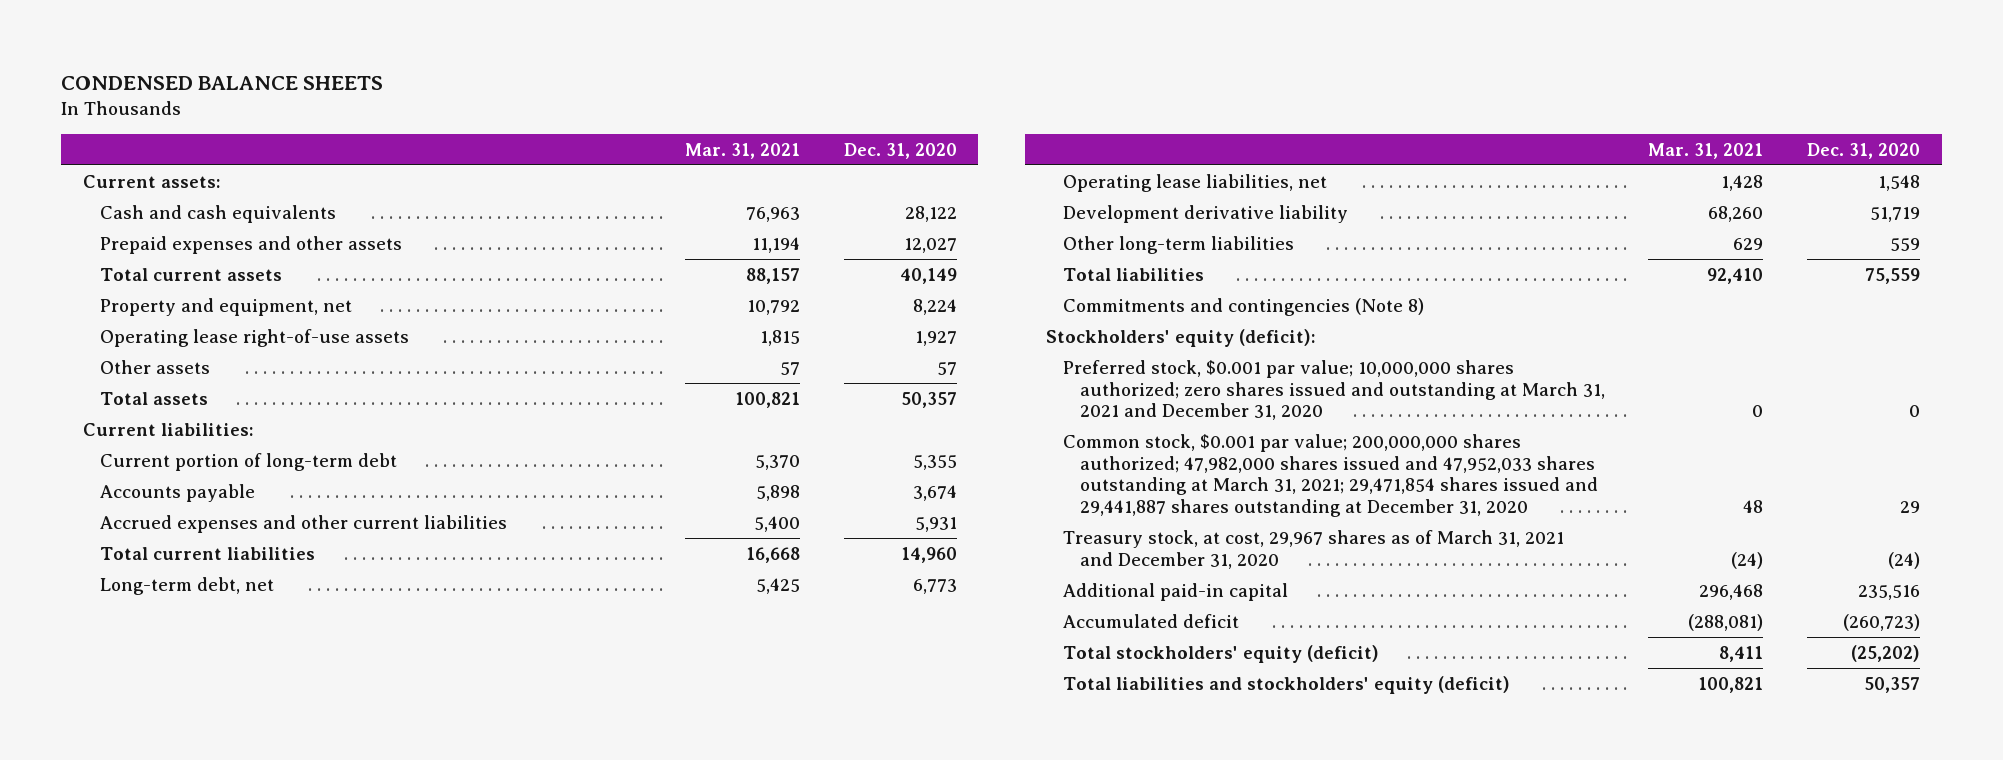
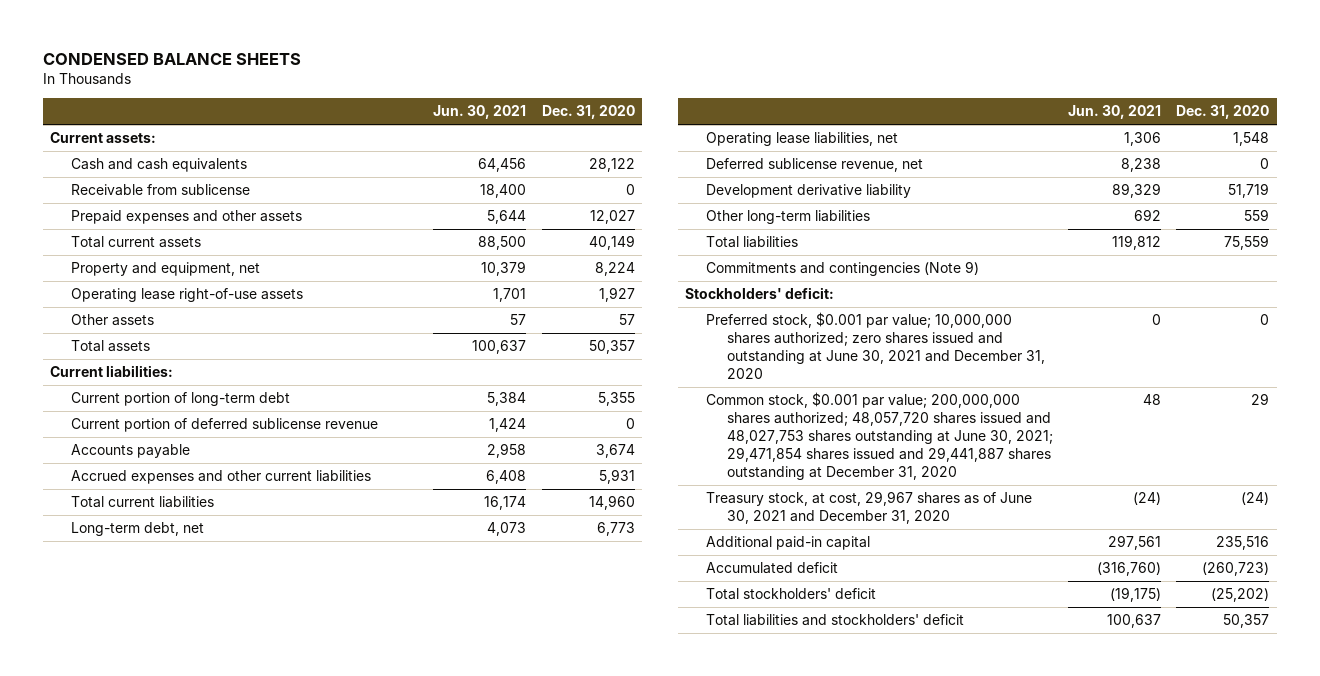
[685,142,801,159] Mar. 31, 2021 -> none
none -> [433,105,527,120] Jun. 30, 2021
none -> [71,184,251,197] Receivable from sublicense
none -> [71,418,379,433] Current portion of deferred sublicense revenue
none -> [706,158,924,173] Deferred sublicense revenue, net
[1063,297,1425,316] Commitments and contingencies (Note 8) -> [706,261,980,277] Commitments and contingencies (Note 9)
[1046,328,1317,347] Stockholders' equity (deficit): -> [685,287,835,300] Stockholders' deficit:
[1063,359,1605,421] Preferred stock, $0.001 par value; 10,000,000 shares authorized; zero shares issued and outstanding at March 31, 2021 and December 31, 2020 -> [706,312,1046,379] Preferred stock, $0.001 par value; 10,000,000 shares authorized; zero shares issued and outstanding at June 30, 2021 and December 31, 2020
[1063,433,1598,517] Common stock, $0.001 par value; 200,000,000 shares authorized; 47,982,000 shares issued and 47,952,033 shares outstanding at March 31, 2021; 29,471,854 shares issued and 29,441,887 shares outstanding at December 31, 2020 -> [706,392,1054,480] Common stock, $0.001 par value; 200,000,000 shares authorized; 48,057,720 shares issued and 48,027,753 shares outstanding at June 30, 2021; 29,471,854 shares issued and 29,441,887 shares outstanding at December 31, 2020
[1063,529,1565,569] Treasury stock, at cost, 29,967 shares as of March 31, 2021 and December 31, 2020 -> [706,491,1033,525] Treasury stock, at cost, 29,967 shares as of June 30, 2021 and December 31, 2020
[1063,644,1380,663] Total stockholders' equity (deficit) -> [706,588,877,601] Total stockholders' deficit
[1063,675,1511,694] Total liabilities and stockholders' equity (deficit) -> [706,614,965,627] Total liabilities and stockholders' deficit

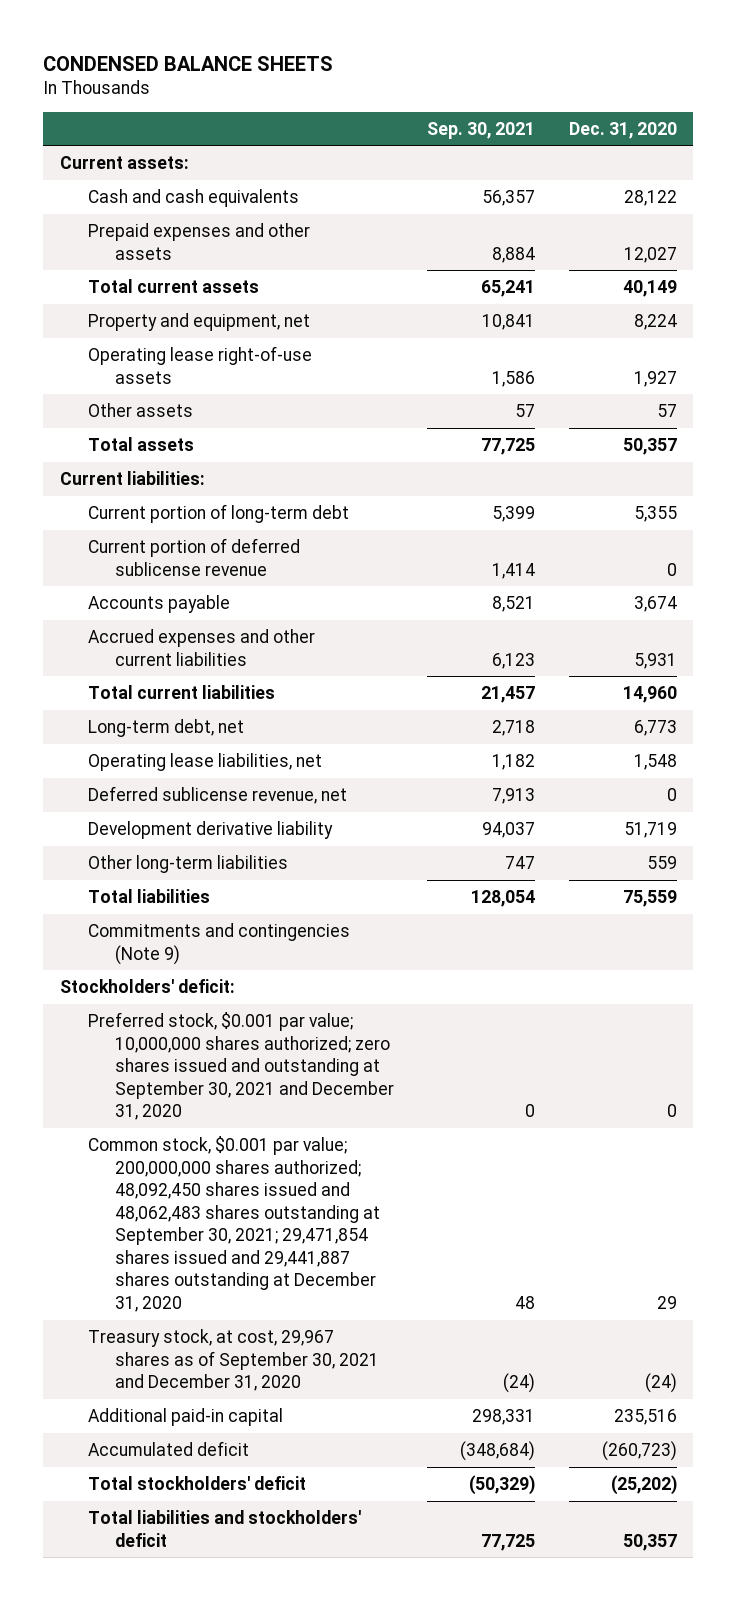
[433,105,527,120] Jun. 30, 2021 -> none
none -> [427,121,536,139] Sep. 30, 2021
[71,184,251,197] Receivable from sublicense -> none
[706,312,1046,379] Preferred stock, $0.001 par value; 10,000,000 shares authorized; zero shares issued and outstanding at June 30, 2021 and December 31, 2020 -> [87,1012,395,1121] Preferred stock, $0.001 par value; 10,000,000 shares authorized; zero shares issued and outstanding at September 30, 2021 and December 31, 2020
[706,392,1054,480] Common stock, $0.001 par value; 200,000,000 shares authorized; 48,057,720 shares issued and 48,027,753 shares outstanding at June 30, 2021; 29,471,854 shares issued and 29,441,887 shares outstanding at December 31, 2020 -> [87,1136,381,1312] Common stock, $0.001 par value; 200,000,000 shares authorized; 48,092,450 shares issued and 48,062,483 shares outstanding at September 30, 2021; 29,471,854 shares issued and 29,441,887 shares outstanding at December 31, 2020
[706,491,1033,525] Treasury stock, at cost, 29,967 shares as of June 30, 2021 and December 31, 2020 -> [87,1329,380,1392] Treasury stock, at cost, 29,967 shares as of September 30, 2021 and December 31, 2020

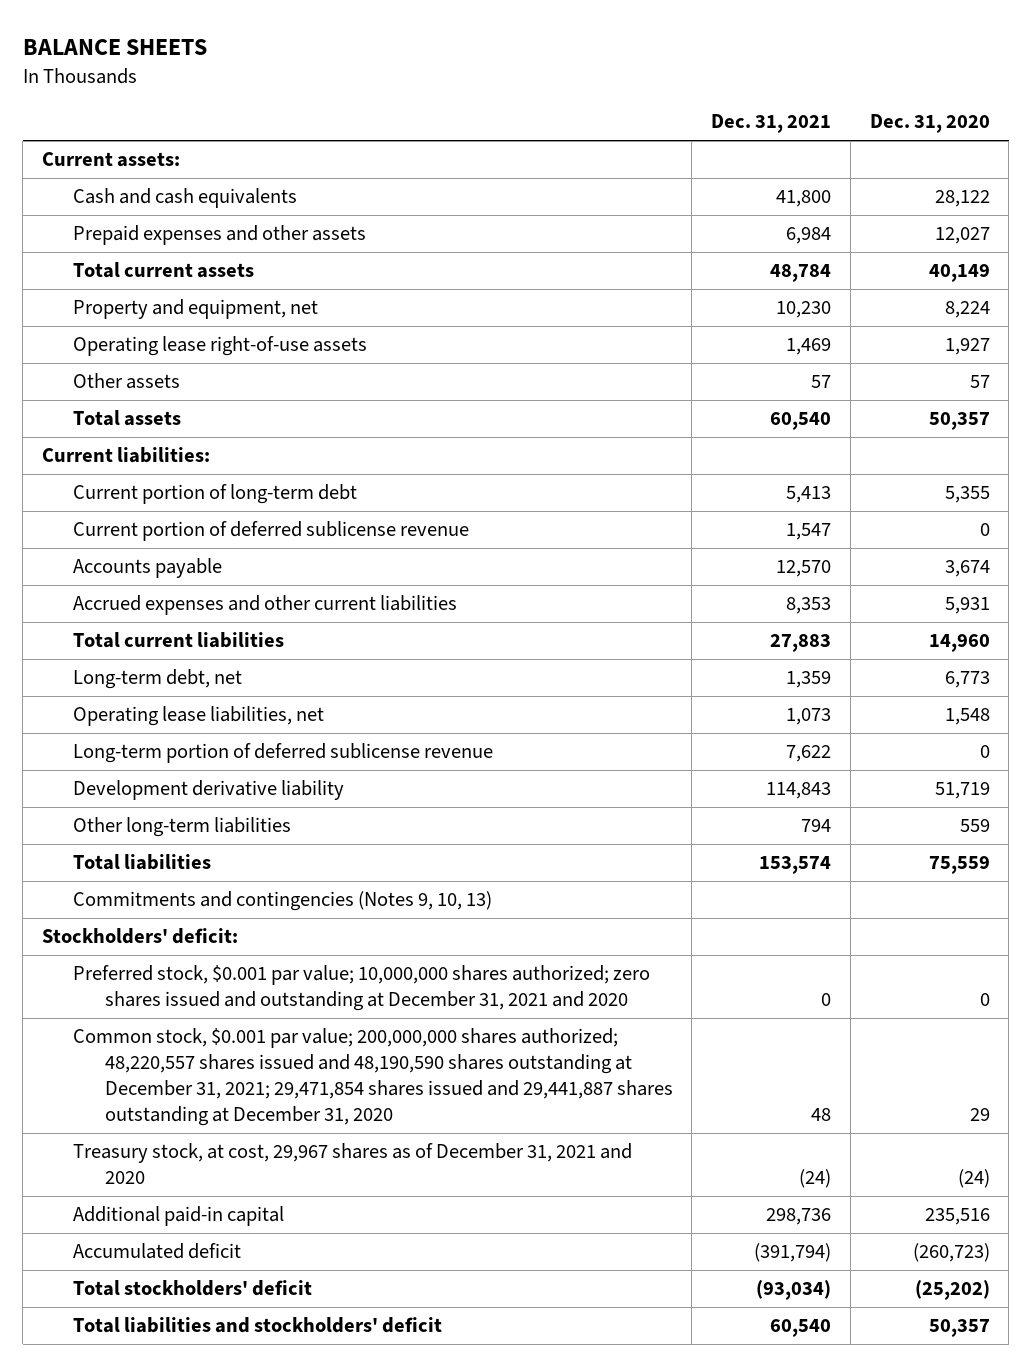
[43,55,334,71] CONDENSED BALANCE SHEETS -> [22,38,207,55] BALANCE SHEETS
[427,121,536,139] Sep. 30, 2021 -> none
none -> [711,114,832,134] Dec. 31, 2021
[87,786,347,805] Deferred sublicense revenue, net -> [73,743,494,764] Long-term portion of deferred sublicense revenue
[87,923,350,965] Commitments and contingencies (Note 9) -> [73,891,493,912] Commitments and contingencies (Notes 9, 10, 13)
[87,1012,395,1121] Preferred stock, $0.001 par value; 10,000,000 shares authorized; zero shares issued and outstanding at September 30, 2021 and December 31, 2020 -> [73,965,651,1012] Preferred stock, $0.001 par value; 10,000,000 shares authorized; zero shares issued and outstanding at December 31, 2021 and 2020
[87,1136,381,1312] Common stock, $0.001 par value; 200,000,000 shares authorized; 48,092,450 shares issued and 48,062,483 shares outstanding at September 30, 2021; 29,471,854 shares issued and 29,441,887 shares outstanding at December 31, 2020 -> [73,1028,673,1127] Common stock, $0.001 par value; 200,000,000 shares authorized; 48,220,557 shares issued and 48,190,590 shares outstanding at December 31, 2021; 29,471,854 shares issued and 29,441,887 shares outstanding at December 31, 2020
[87,1329,380,1392] Treasury stock, at cost, 29,967 shares as of September 30, 2021 and December 31, 2020 -> [73,1143,633,1185] Treasury stock, at cost, 29,967 shares as of December 31, 2021 and 2020

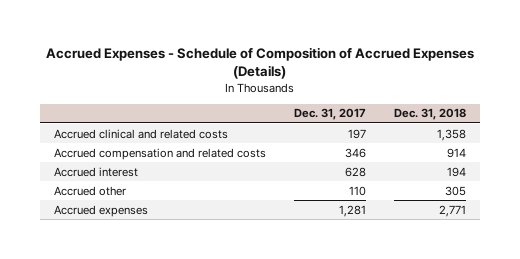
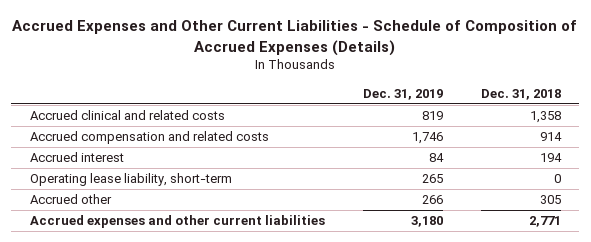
[46,47,475,80] Accrued Expenses - Schedule of Composition of Accrued Expenses (Details) -> [12,20,578,56] Accrued Expenses and Other Current Liabilities - Schedule of Composition of Accrued Expenses (Details)
[294,108,367,121] Dec. 31, 2017 -> none
none -> [362,88,443,100] Dec. 31, 2019
none -> [30,173,233,187] Operating lease liability, short-term
[54,204,149,217] Accrued expenses -> [30,215,326,229] Accrued expenses and other current liabilities

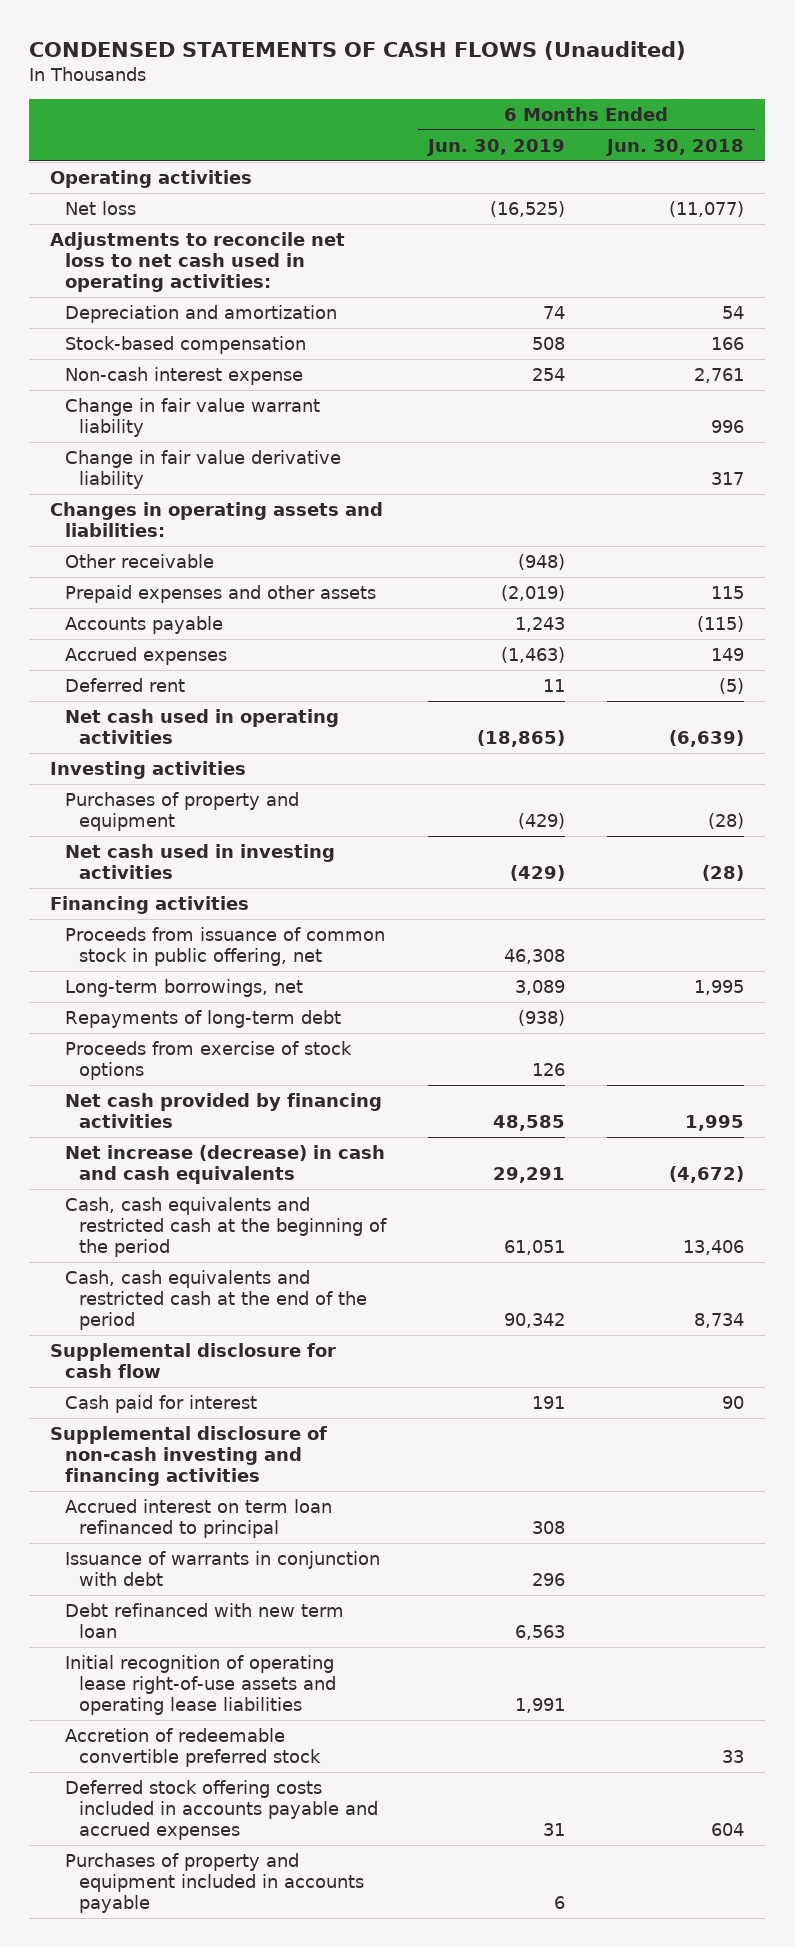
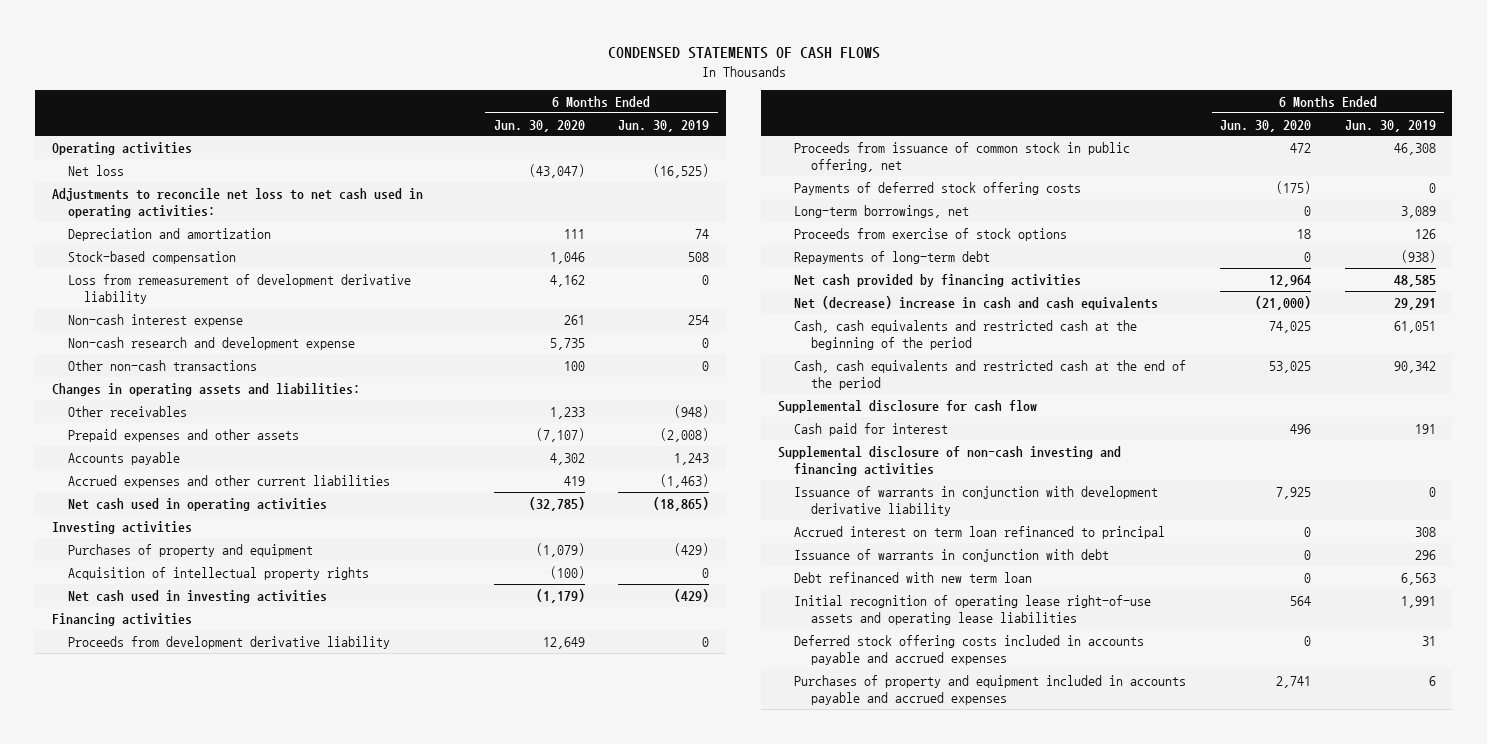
[29,40,687,60] CONDENSED STATEMENTS OF CASH FLOWS (Unaudited) -> [607,46,880,59] CONDENSED STATEMENTS OF CASH FLOWS
[605,138,745,156] Jun. 30, 2018 -> none
none -> [493,119,585,132] Jun. 30, 2020
none -> [68,273,412,304] Loss from remeasurement of development derivative liability
[64,398,320,437] Change in fair value warrant liability -> none
[64,450,341,489] Change in fair value derivative liability -> none
none -> [68,336,356,350] Non-cash research and development expense
none -> [68,359,258,371] Other non-cash transactions
[64,554,214,569] Other receivable -> [68,405,188,417] Other receivables
[501,585,566,602] (2,019) -> [660,427,710,442] (2,008)
[64,678,185,693] Deferred rent -> none
[64,647,227,666] Accrued expenses -> [68,474,391,488] Accrued expenses and other current liabilities
none -> [68,566,370,580] Acquisition of intellectual property rights
none -> [68,635,391,649] Proceeds from development derivative liability
none -> [794,181,1082,195] Payments of deferred stock offering costs
[64,1010,341,1029] Repayments of long-term debt -> [794,250,991,264] Repayments of long-term debt
[64,1145,385,1184] Net increase (decrease) in cash and cash equivalents -> [794,295,1159,310] Net (decrease) increase in cash and cash equivalents
none -> [794,485,1159,516] Issuance of warrants in conjunction with development derivative liability
[64,1728,322,1767] Accretion of redeemable convertible preferred stock -> none
[64,1853,365,1913] Purchases of property and equipment included in accounts payable -> [794,674,1187,705] Purchases of property and equipment included in accounts payable and accrued expenses

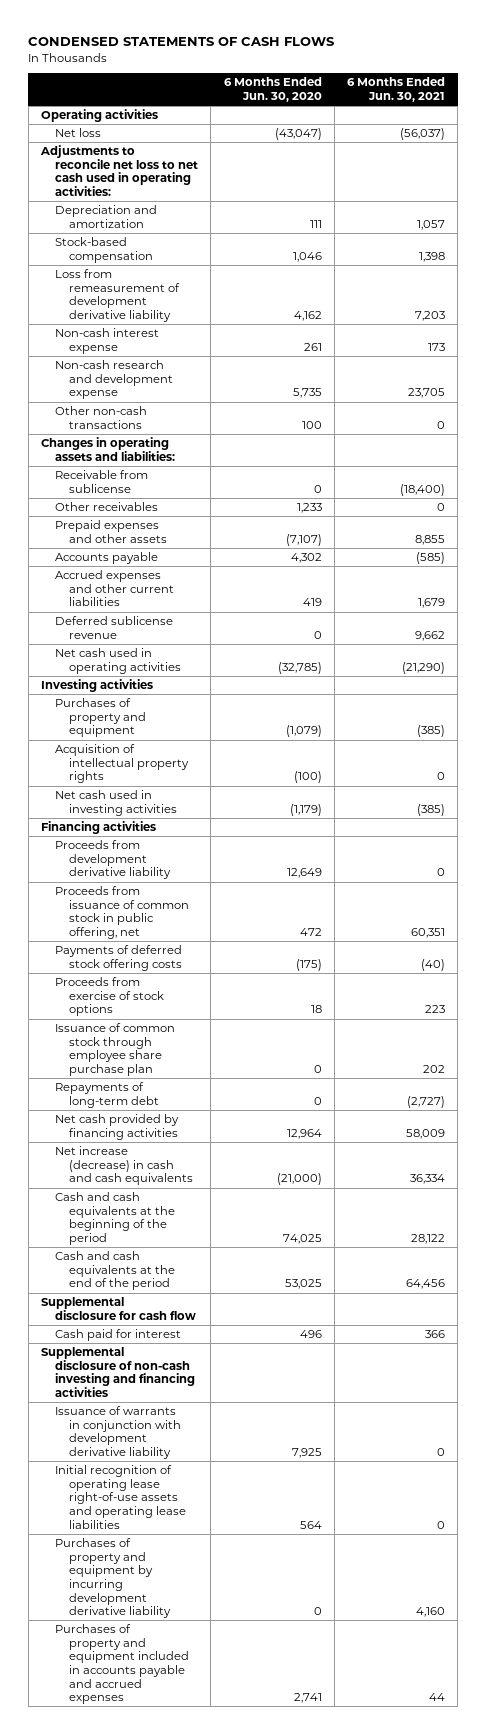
[618,119,710,132] Jun. 30, 2019 -> none
none -> [346,77,445,103] 6 Months Ended Jun. 30, 2021
none -> [55,470,149,493] Receivable from sublicense
none -> [55,616,174,639] Deferred sublicense revenue
[794,204,970,218] Long-term borrowings, net -> none
none -> [55,1023,176,1076] Issuance of common stock through employee share purchase plan
[794,295,1159,310] Net (decrease) increase in cash and cash equivalents -> [55,1146,194,1186] Net increase (decrease) in cash and cash equivalents
[794,319,1138,350] Cash, cash equivalents and restricted cash at the beginning of the period -> [55,1192,176,1245] Cash and cash equivalents at the beginning of the period
[794,359,1187,390] Cash, cash equivalents and restricted cash at the end of the period -> [55,1251,176,1291] Cash and cash equivalents at the end of the period
[794,525,1166,539] Accrued interest on term loan refinanced to principal -> none
[794,548,1110,562] Issuance of warrants in conjunction with debt -> none
[794,571,1033,583] Debt refinanced with new term loan -> none
[794,634,1145,665] Deferred stock offering costs included in accounts payable and accrued expenses -> none
none -> [55,1538,172,1619] Purchases of property and equipment by incurring development derivative liability

